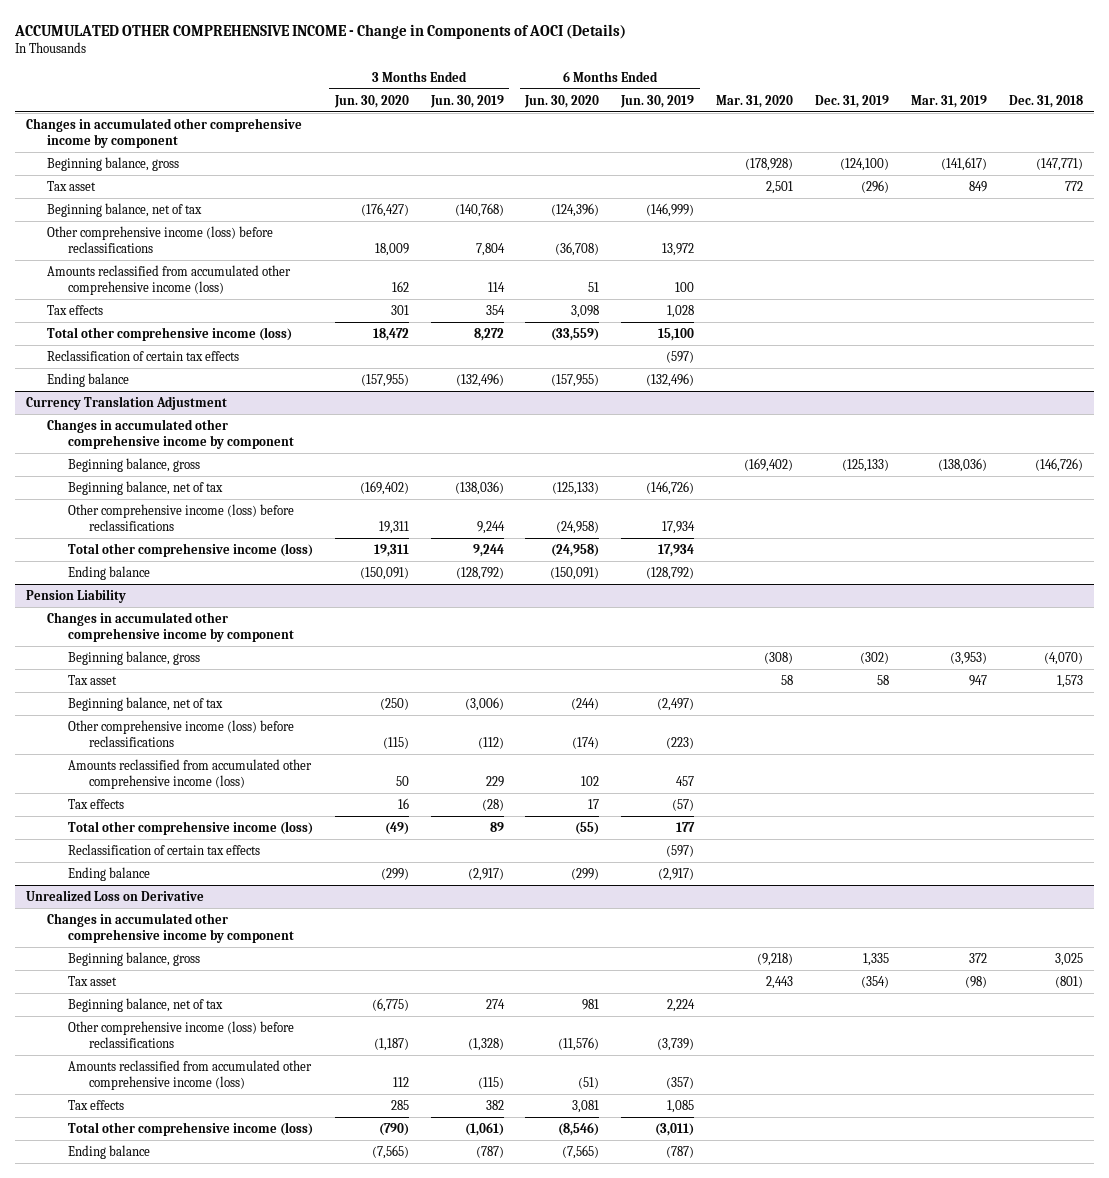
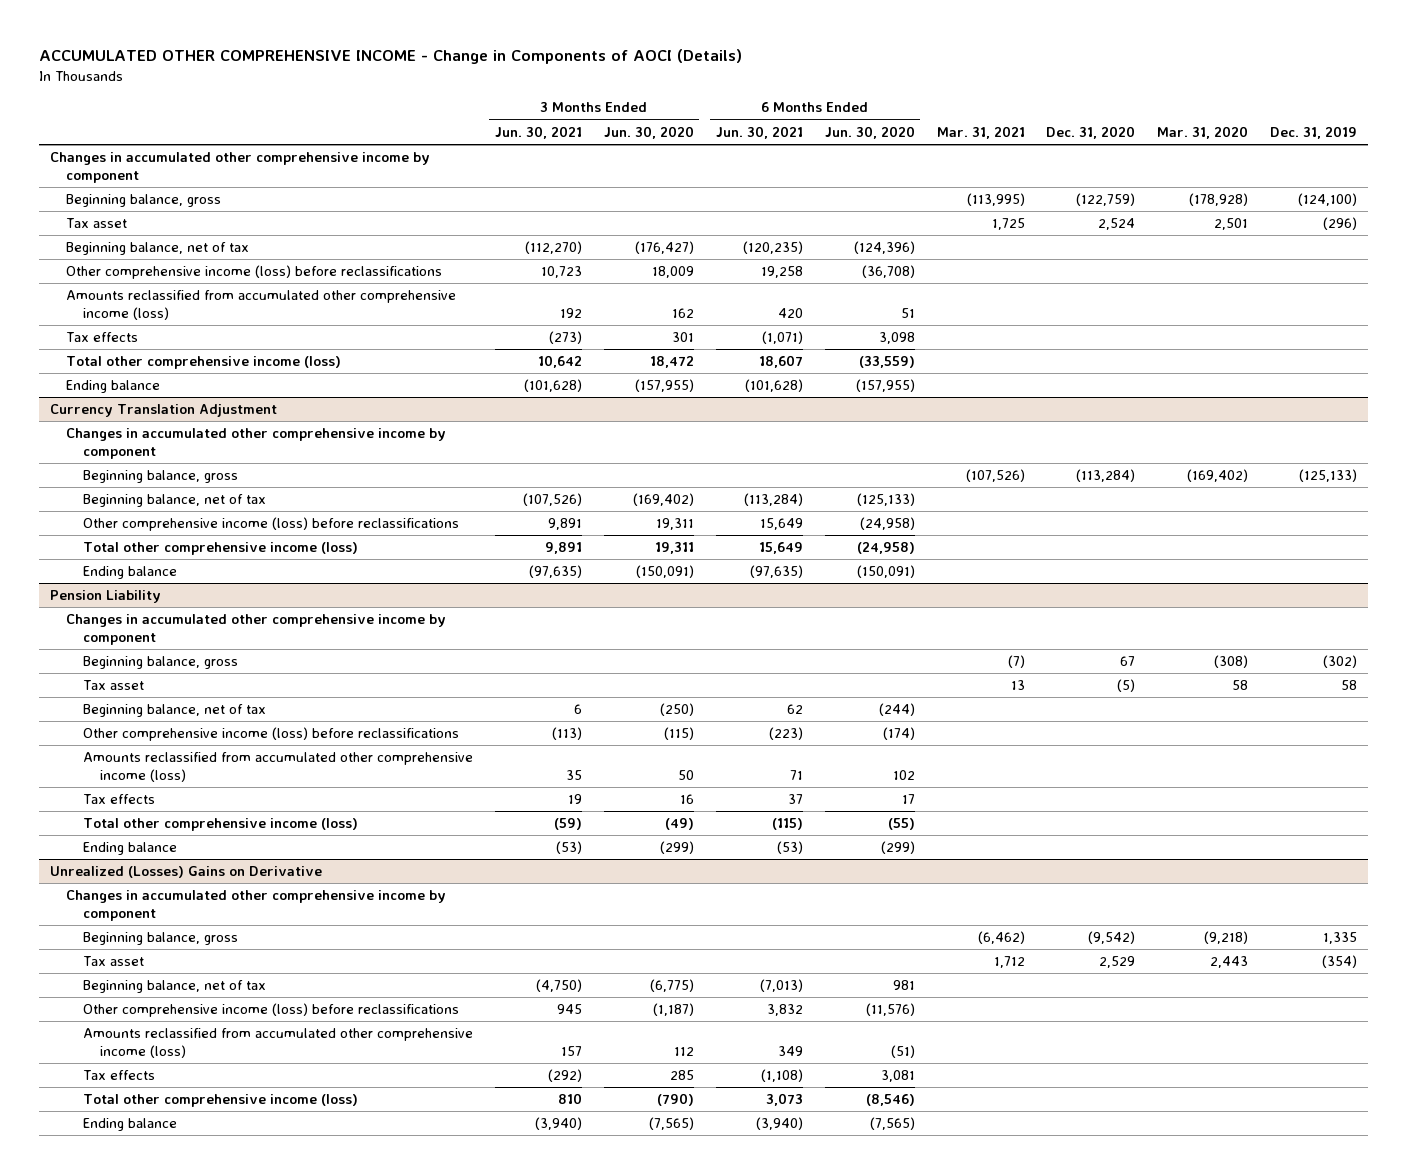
[429,94,504,108] Jun. 30, 2019 -> none
[620,94,695,108] Jun. 30, 2019 -> none
[910,94,987,108] Mar. 31, 2019 -> none
[1008,94,1083,108] Dec. 31, 2018 -> none
none -> [494,125,582,139] Jun. 30, 2021
none -> [715,125,803,139] Jun. 30, 2021
none -> [936,125,1025,139] Mar. 31, 2021
none -> [1046,125,1136,139] Dec. 31, 2020
[47,349,240,361] Reclassification of certain tax effects -> none
[67,843,260,855] Reclassification of certain tax effects -> none
[26,889,205,901] Unrealized Loss on Derivative -> [49,866,322,879] Unrealized (Losses) Gains on Derivative

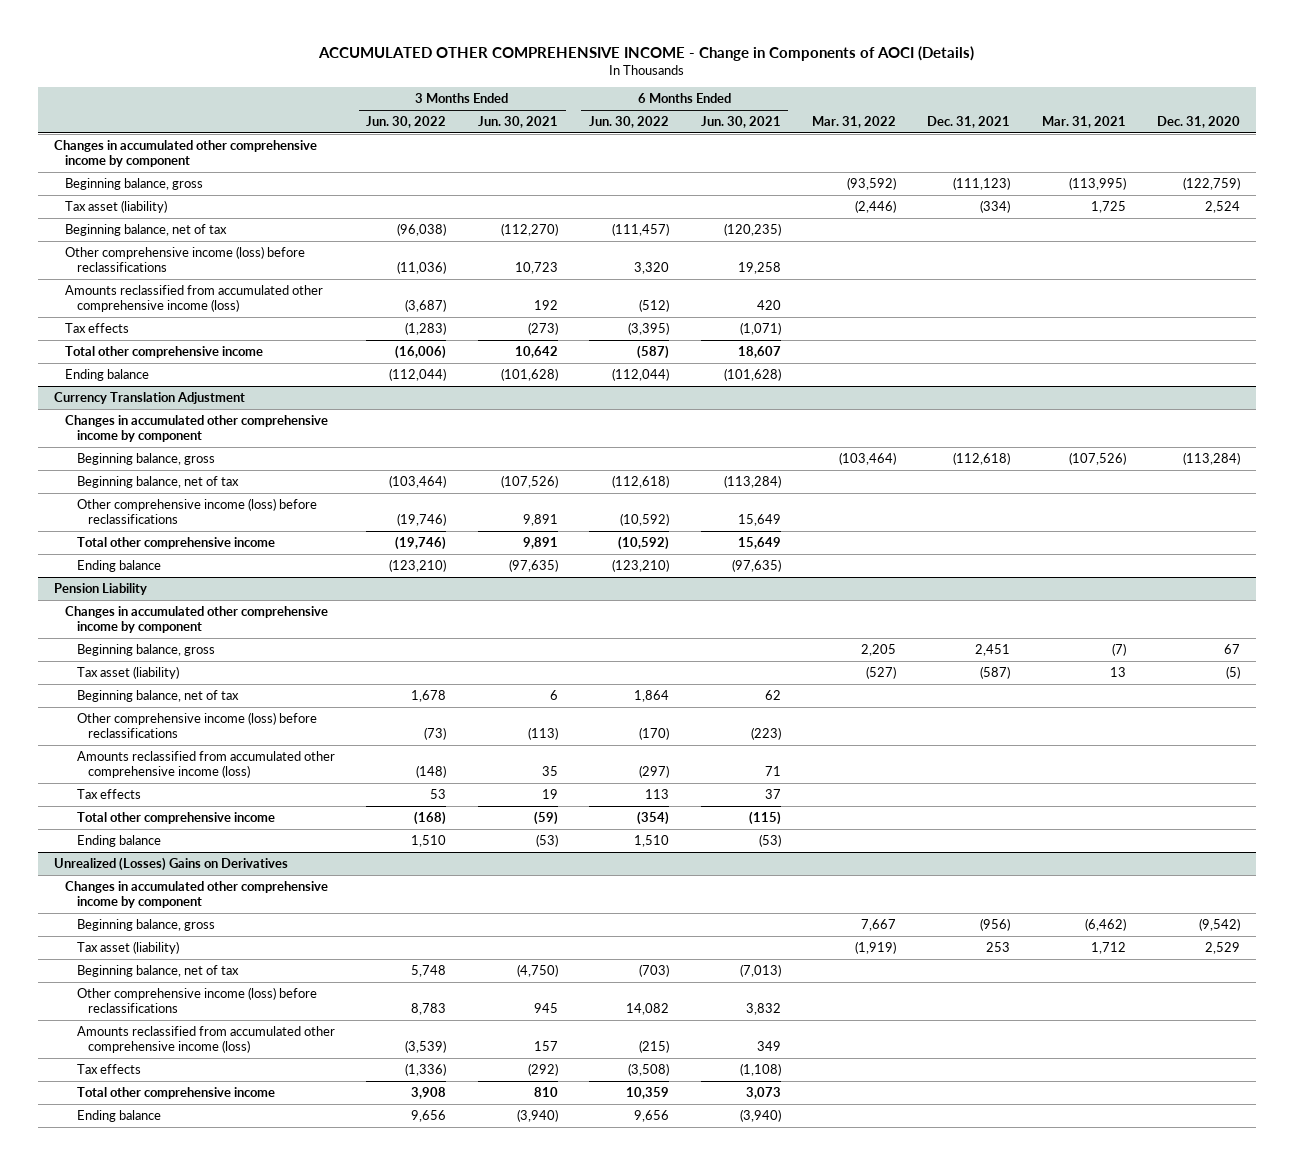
[603,125,694,139] Jun. 30, 2020 -> none
[824,125,915,139] Jun. 30, 2020 -> none
[1157,125,1249,139] Mar. 31, 2020 -> none
[1270,125,1358,139] Dec. 31, 2019 -> none
none -> [366,115,447,128] Jun. 30, 2022
none -> [589,115,670,128] Jun. 30, 2022
none -> [811,115,896,128] Mar. 31, 2022
none -> [927,115,1011,128] Dec. 31, 2021
[66,218,128,229] Tax asset -> [65,199,168,213] Tax asset (liability)
[66,356,342,370] Total other comprehensive income (loss) -> [65,345,264,358] Total other comprehensive income
[83,542,359,556] Total other comprehensive income (loss) -> [76,536,275,549] Total other comprehensive income
[83,680,145,691] Tax asset -> [76,665,179,679] Tax asset (liability)
[83,818,359,832] Total other comprehensive income (loss) -> [76,811,275,824] Total other comprehensive income
[49,866,322,879] Unrealized (Losses) Gains on Derivative -> [53,856,288,871] Unrealized (Losses) Gains on Derivatives
[83,956,145,967] Tax asset -> [76,940,179,954] Tax asset (liability)
[83,1094,359,1108] Total other comprehensive income (loss) -> [76,1086,275,1099] Total other comprehensive income

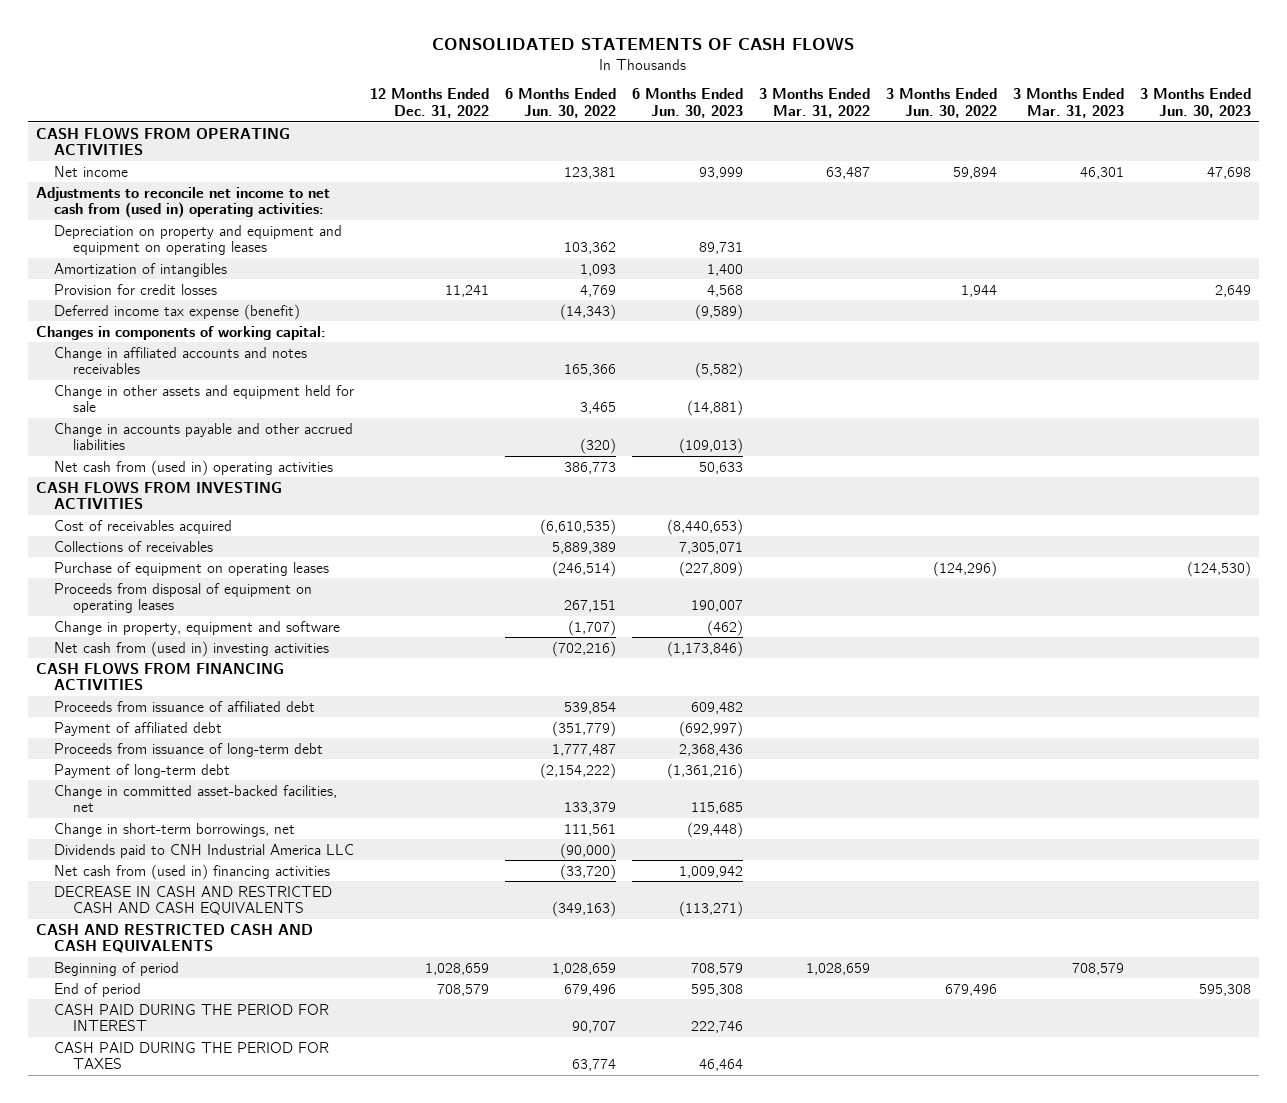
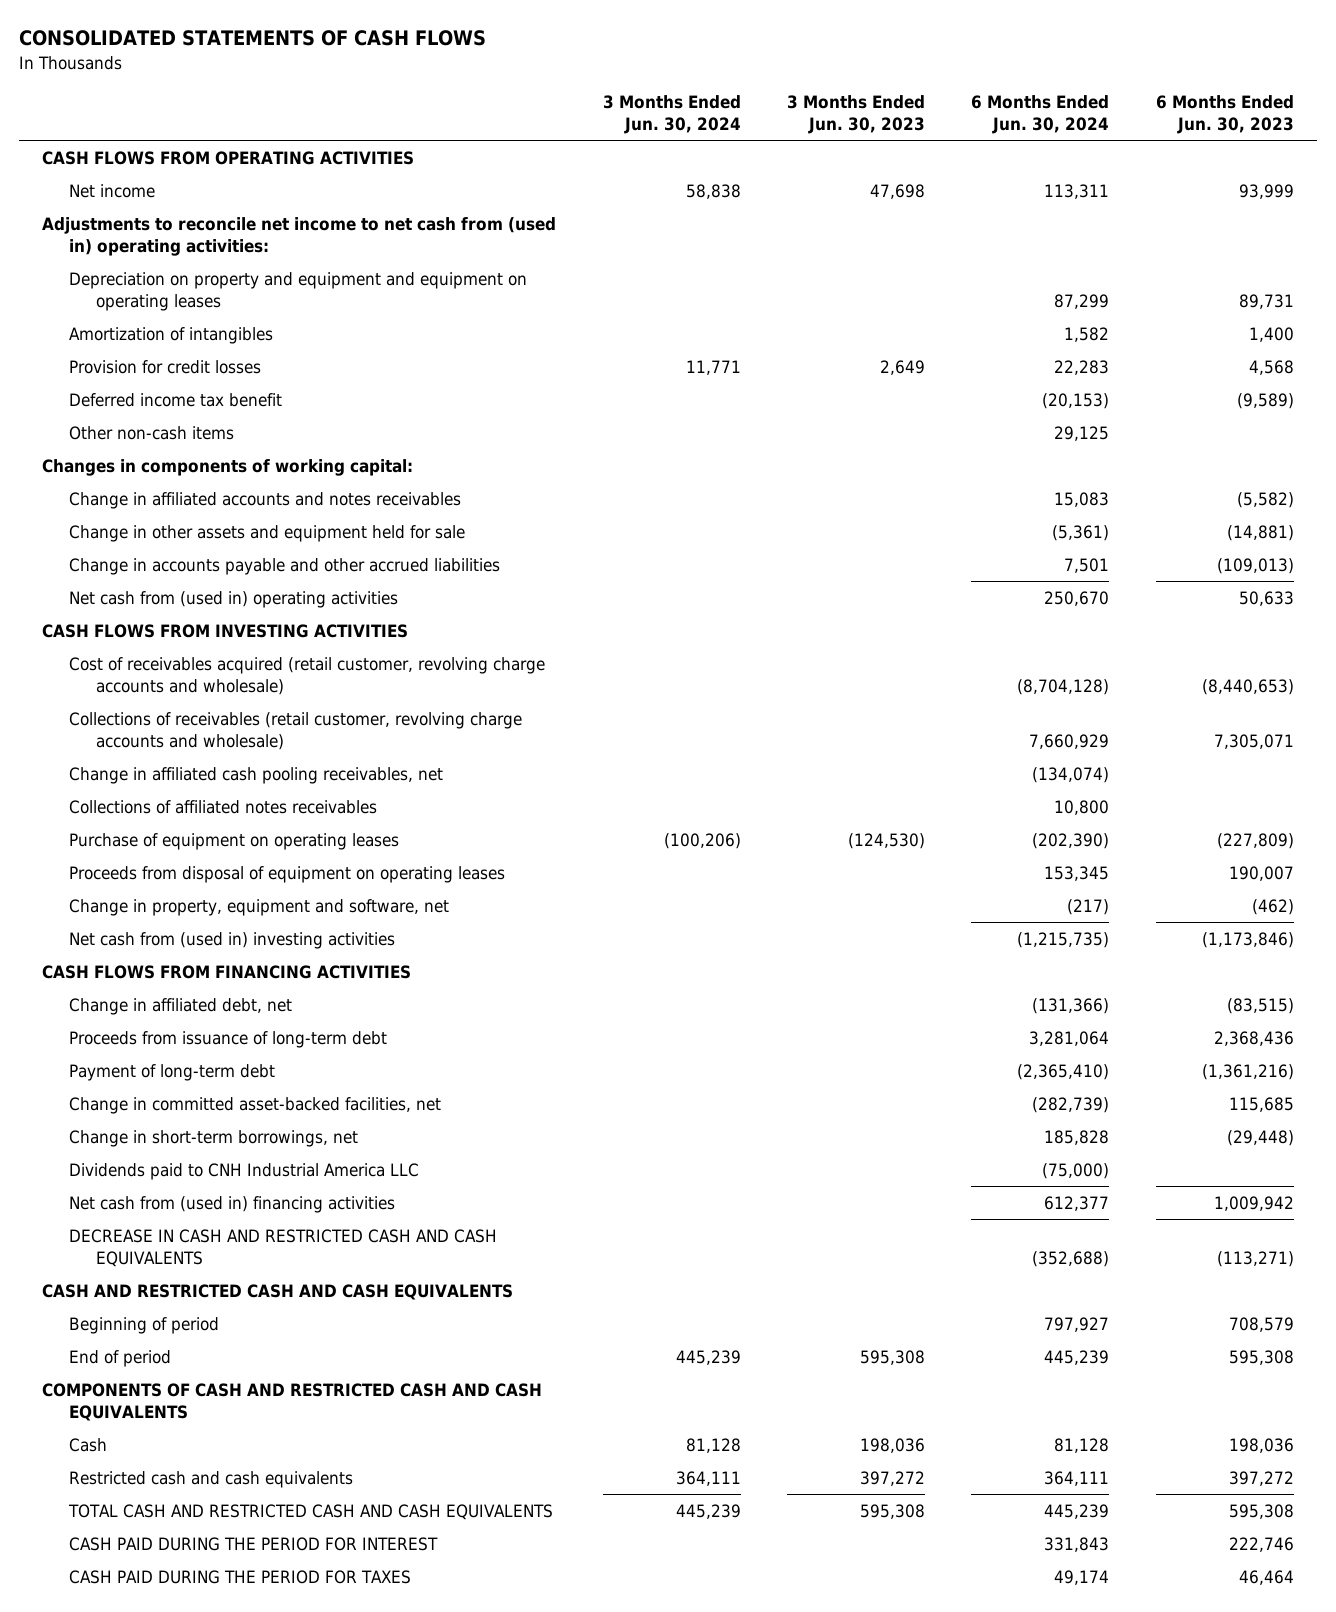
[370,88,490,119] 12 Months Ended Dec. 31, 2022 -> none
[505,88,617,119] 6 Months Ended Jun. 30, 2022 -> none
[758,88,870,119] 3 Months Ended Mar. 31, 2022 -> none
[885,88,997,119] 3 Months Ended Jun. 30, 2022 -> none
[1012,88,1124,119] 3 Months Ended Mar. 31, 2023 -> none
none -> [602,95,741,135] 3 Months Ended Jun. 30, 2024
none -> [971,95,1110,135] 6 Months Ended Jun. 30, 2024
[54,303,301,320] Deferred income tax expense (benefit) -> [68,392,282,407] Deferred income tax benefit
none -> [68,425,234,440] Other non-cash items
[54,519,233,534] Cost of receivables acquired -> [68,656,545,695] Cost of receivables acquired (retail customer, revolving charge accounts and wholesale)
[54,540,214,552] Collections of receivables -> [68,711,522,750] Collections of receivables (retail customer, revolving charge accounts and wholesale)
none -> [68,766,443,784] Change in affiliated cash pooling receivables, net
none -> [68,799,377,814] Collections of affiliated notes receivables
[54,620,341,635] Change in property, equipment and software -> [68,898,449,916] Change in property, equipment and software, net
[54,700,316,712] Proceeds from issuance of affiliated debt -> none
[54,721,223,736] Payment of affiliated debt -> none
none -> [68,997,292,1015] Change in affiliated debt, net
none -> [42,1382,543,1421] COMPONENTS OF CASH AND RESTRICTED CASH AND CASH EQUIVALENTS
none -> [68,1437,107,1452] Cash
none -> [68,1470,353,1488] Restricted cash and cash equivalents
none -> [67,1503,553,1520] TOTAL CASH AND RESTRICTED CASH AND CASH EQUIVALENTS

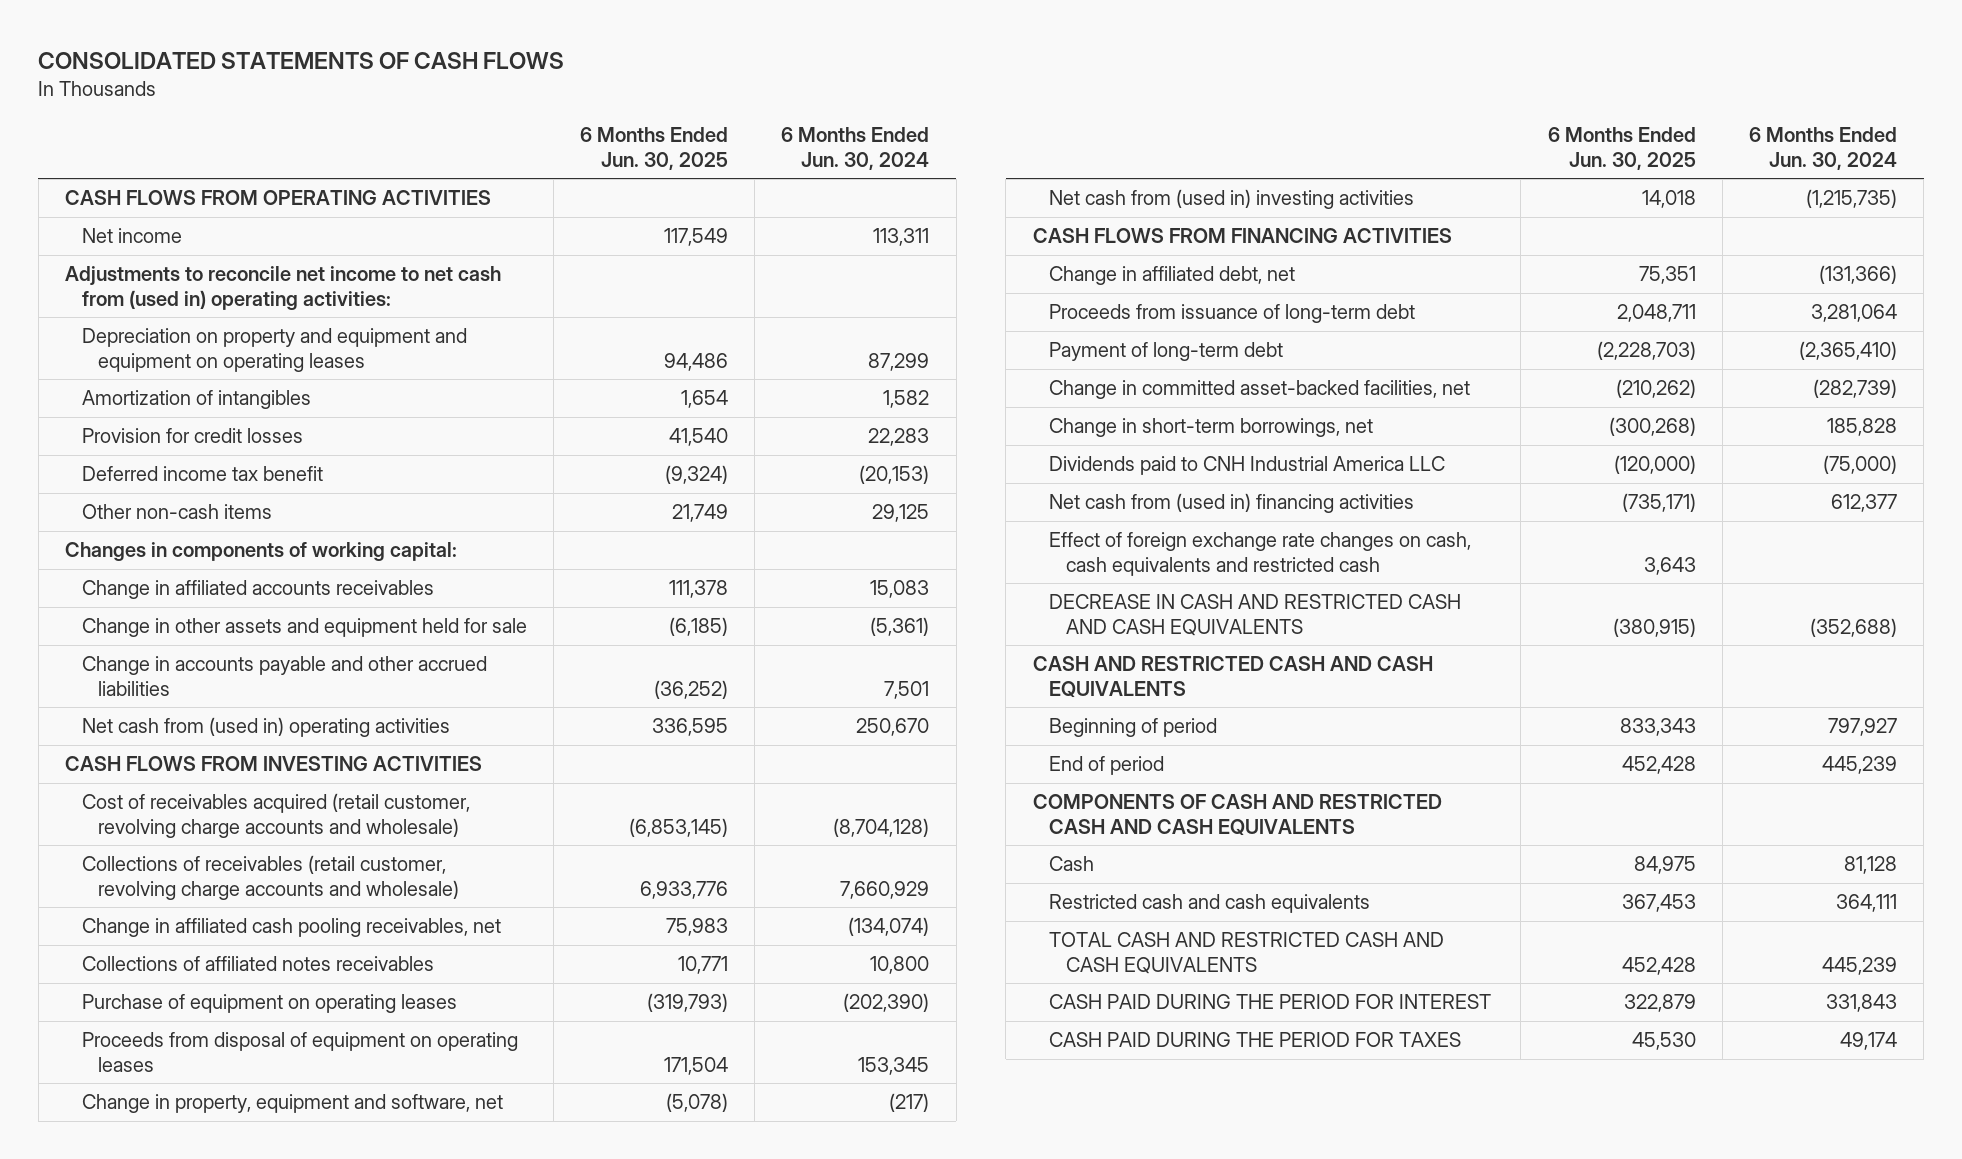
[602,95,741,135] 3 Months Ended Jun. 30, 2024 -> none
[787,95,926,135] 3 Months Ended Jun. 30, 2023 -> none
[1155,95,1294,135] 6 Months Ended Jun. 30, 2023 -> none
none -> [579,127,728,170] 6 Months Ended Jun. 30, 2025
[68,491,461,509] Change in affiliated accounts and notes receivables -> [81,580,434,600] Change in affiliated accounts receivables
none -> [1049,532,1472,576] Effect of foreign exchange rate changes on cash, cash equivalents and restricted cash

